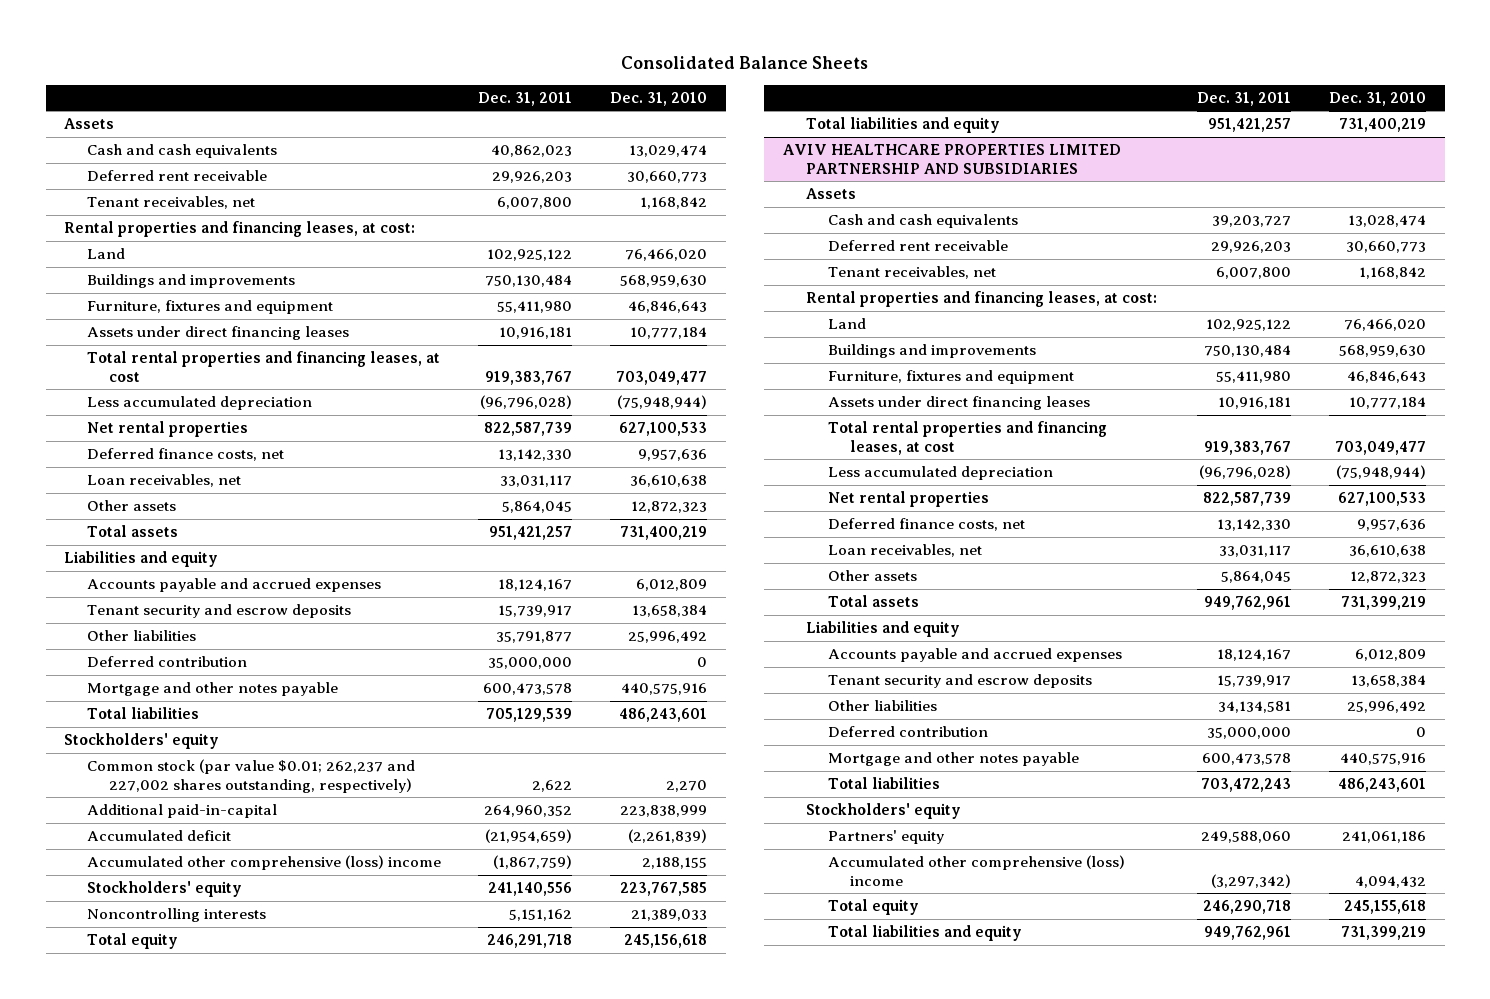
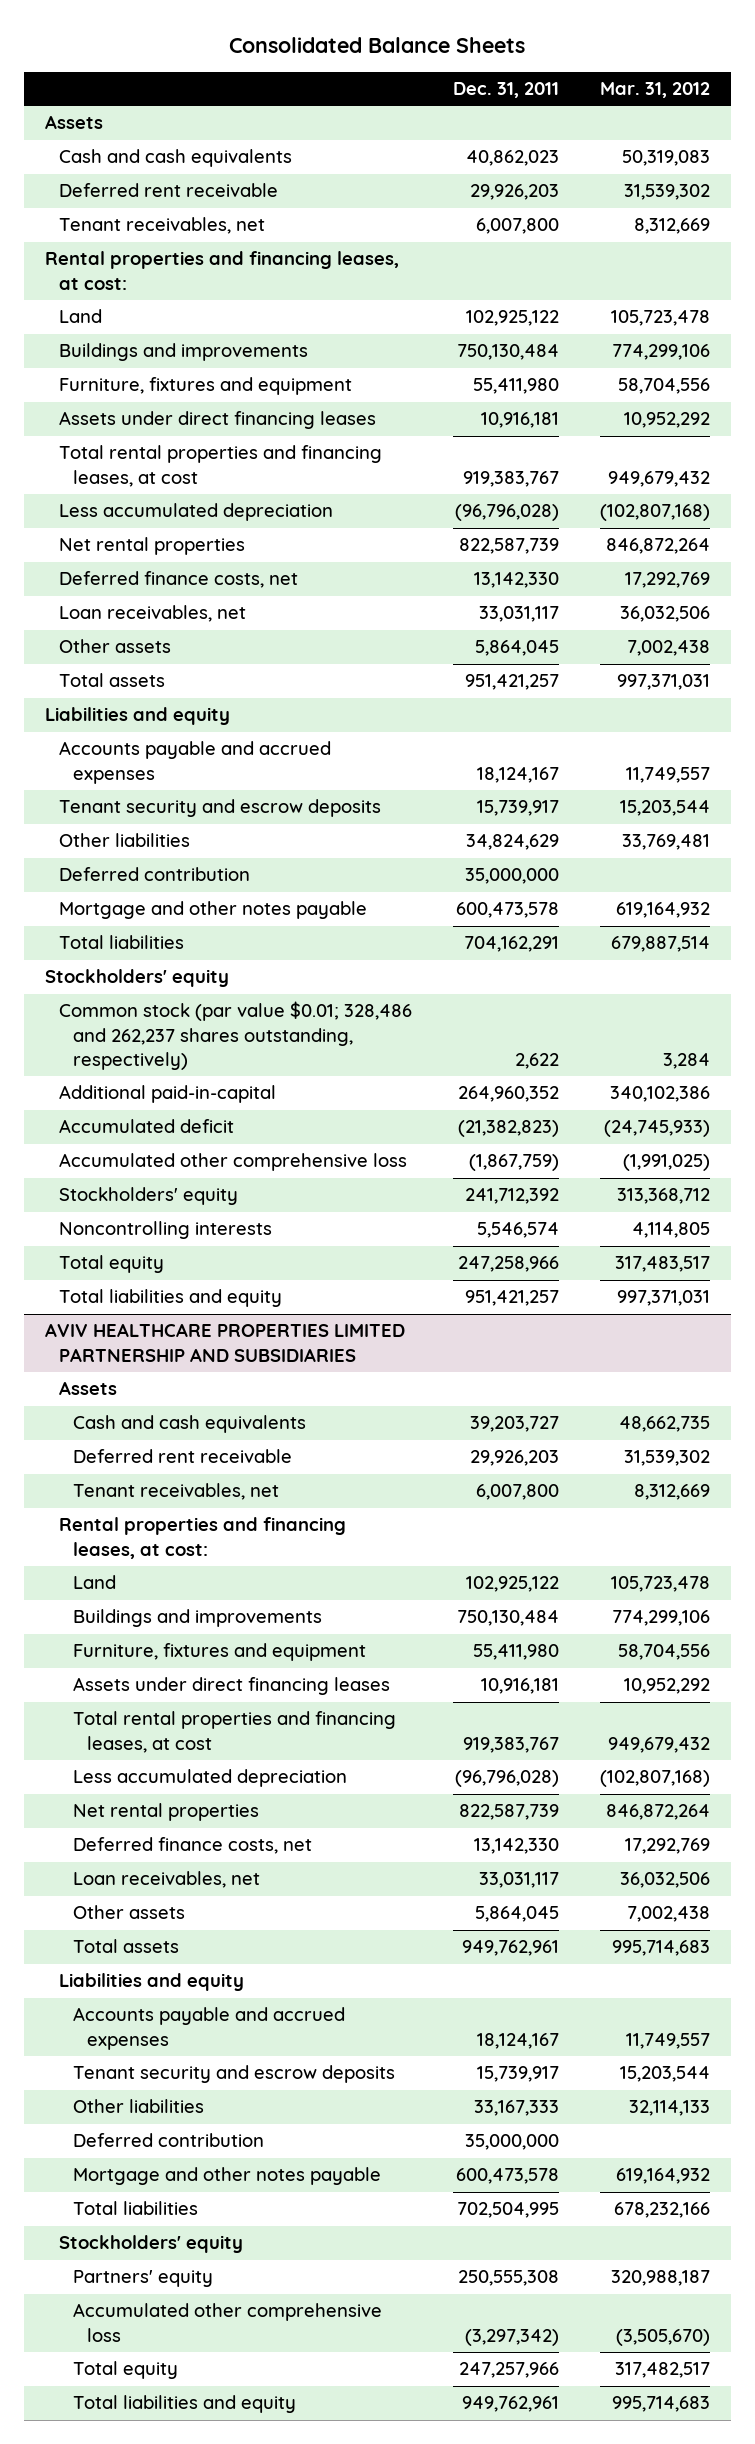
[610,91,708,106] Dec. 31, 2010 -> none
none -> [600,82,711,99] Mar. 31, 2012
[496,631,573,644] 35,791,877 -> [465,834,559,851] 34,824,629
[486,708,573,723] 705,129,539 -> [463,936,559,953] 704,162,291
[86,759,415,793] Common stock (par value $0.01; 262,237 and 227,002 shares outstanding, respectively) -> [58,1001,412,1070] Common stock (par value $0.01; 328,486 and 262,237 shares outstanding, respectively)
[485,829,573,844] (21,954,659) -> [457,1120,559,1138] (21,382,823)
[86,855,441,871] Accumulated other comprehensive (loss) income -> [58,1153,407,1172] Accumulated other comprehensive loss
[488,882,573,897] 241,140,556 -> [464,1188,559,1205] 241,712,392
[509,909,573,922] 5,151,162 -> [476,1222,559,1239] 5,546,574
[487,934,573,949] 246,291,718 -> [457,1256,559,1273] 247,258,966
[1218,701,1292,714] 34,134,581 -> [473,2100,559,2117] 33,167,333
[1201,778,1292,793] 703,472,243 -> [456,2202,559,2219] 702,504,995
[1201,831,1292,844] 249,588,060 -> [457,2270,559,2287] 250,555,308
[827,855,1125,886] Accumulated other comprehensive (loss) income -> [72,2303,382,2342] Accumulated other comprehensive loss
[1203,900,1292,915] 246,290,718 -> [458,2362,559,2379] 247,257,966

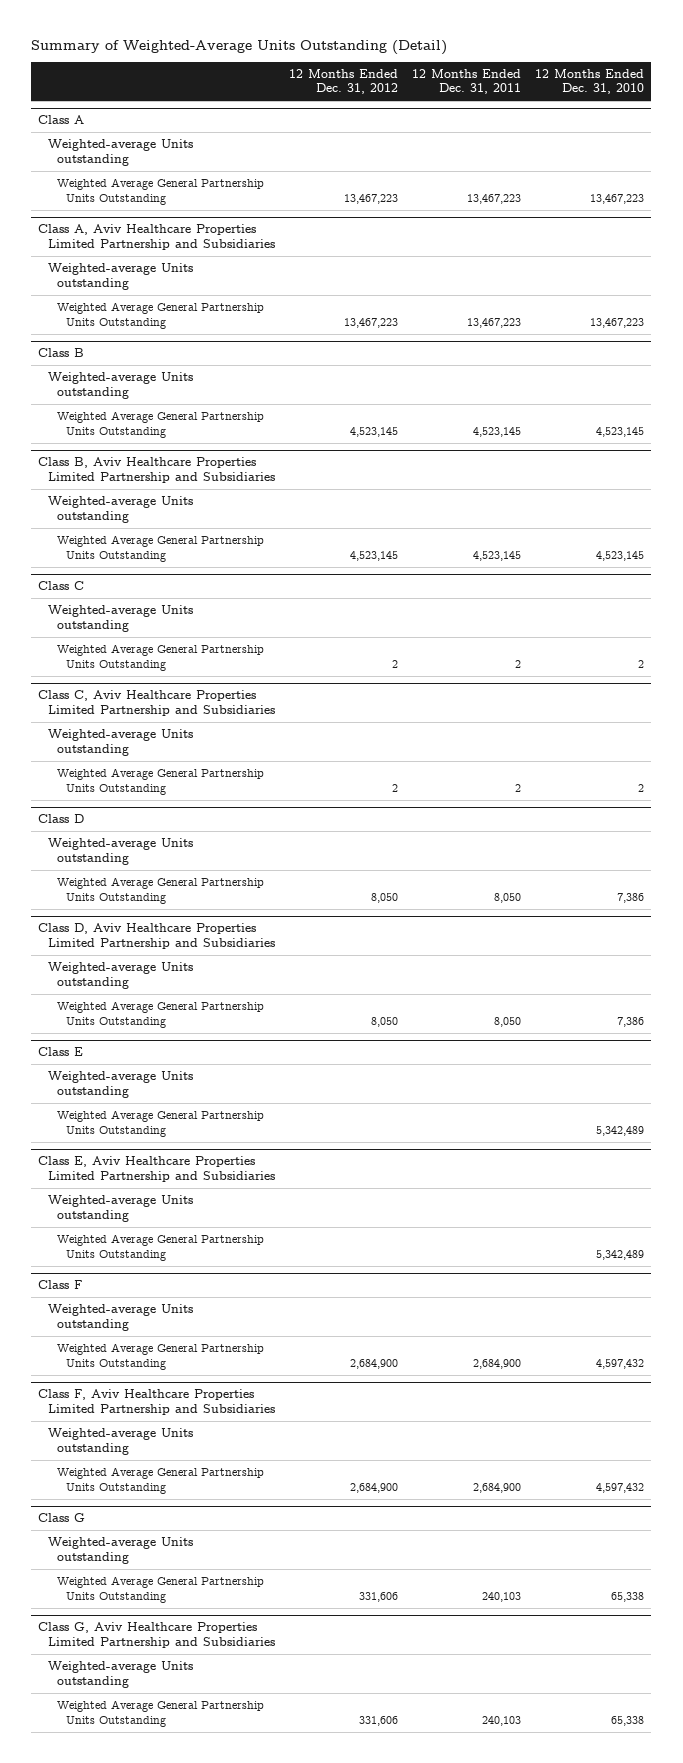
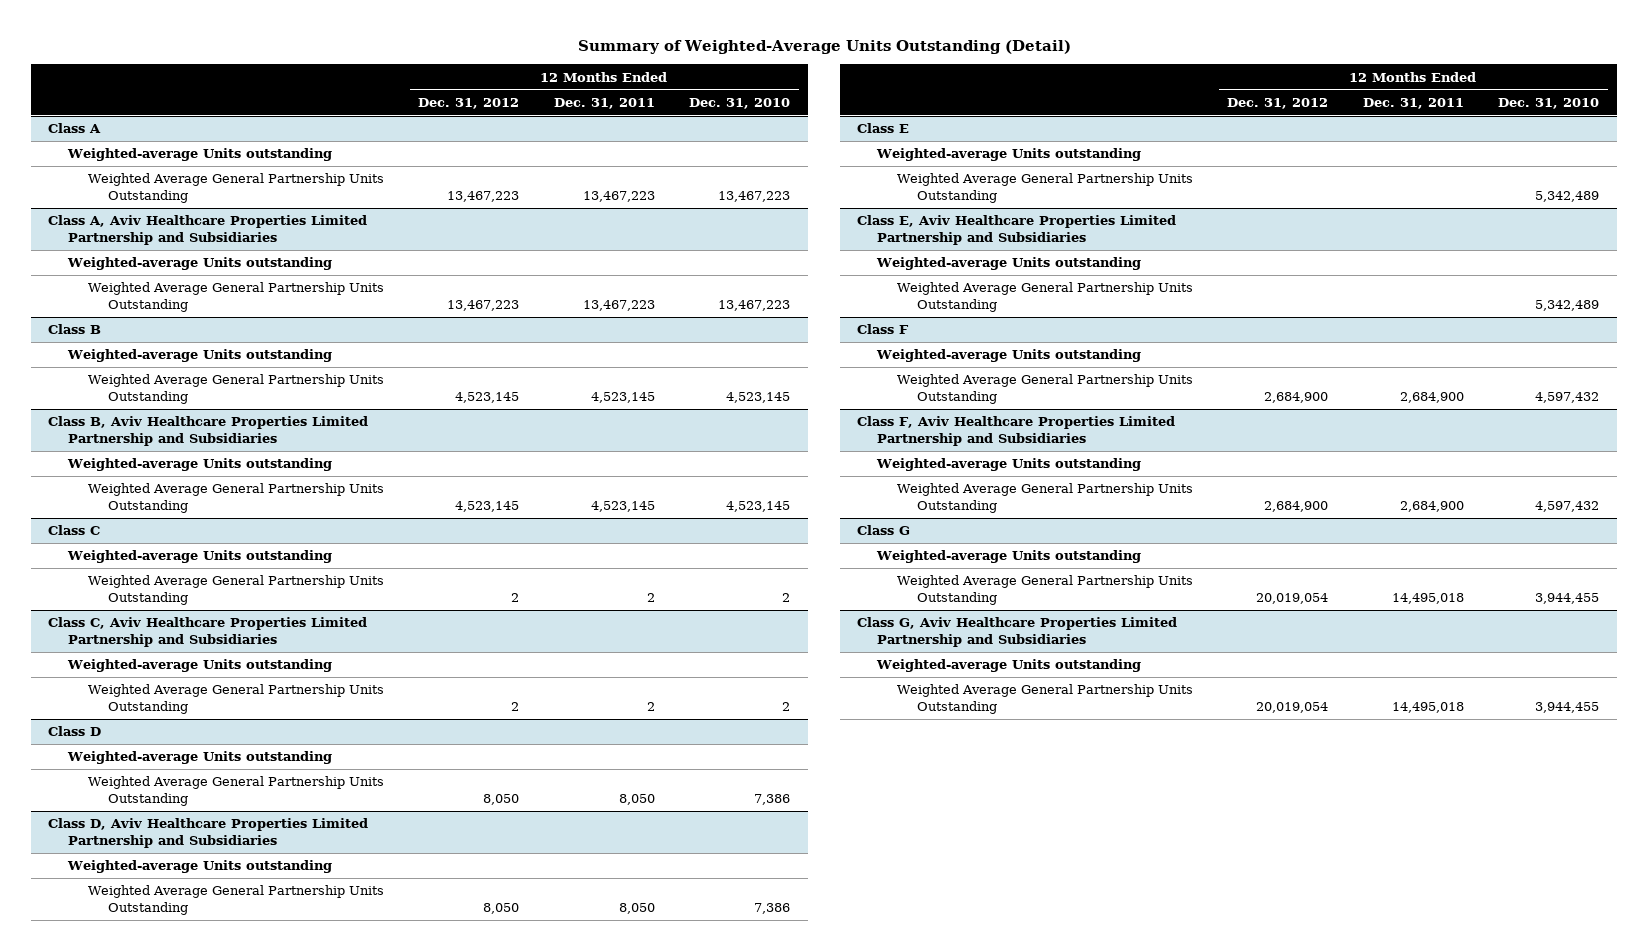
[358,1591,398,1602] 331,606 -> [1256,592,1329,604] 20,019,054
[481,1591,521,1602] 240,103 -> [1391,592,1464,604] 14,495,018
[611,1591,645,1602] 65,338 -> [1535,592,1600,604] 3,944,455
[358,1715,398,1726] 331,606 -> [1256,701,1329,713] 20,019,054
[481,1715,521,1726] 240,103 -> [1391,701,1464,713] 14,495,018
[611,1715,645,1726] 65,338 -> [1535,701,1600,713] 3,944,455

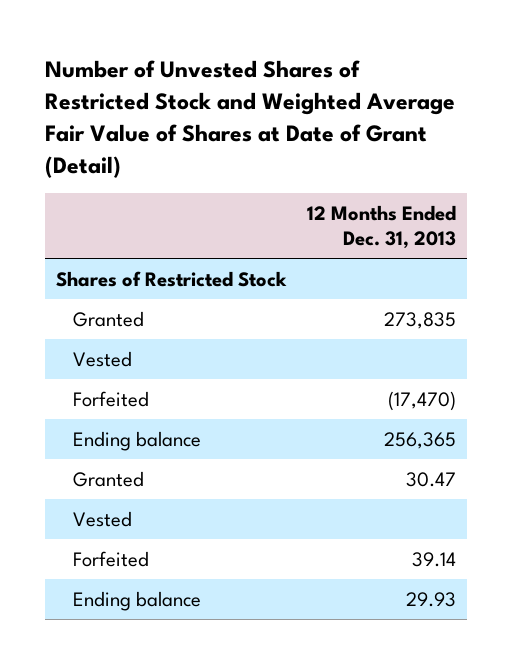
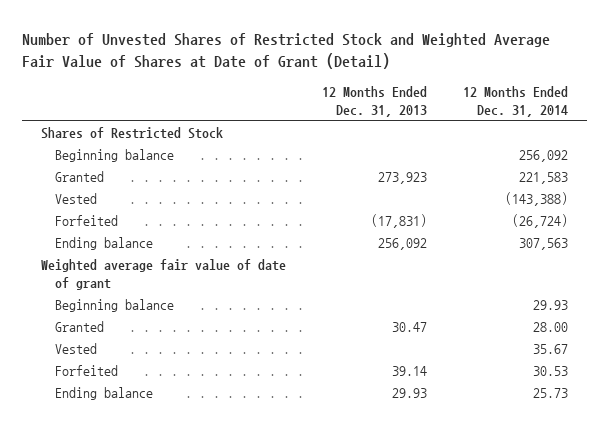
none -> [463,85,569,117] 12 Months Ended Dec. 31, 2014
none -> [54,148,174,162] Beginning balance
[384,311,457,329] 273,835 -> [378,171,428,184] 273,923
[388,390,457,411] (17,470) -> [371,213,428,228] (17,831)
[384,431,457,449] 256,365 -> [378,237,428,250] 256,092
none -> [40,258,286,290] Weighted average fair value of date of grant
none -> [54,298,174,312] Beginning balance

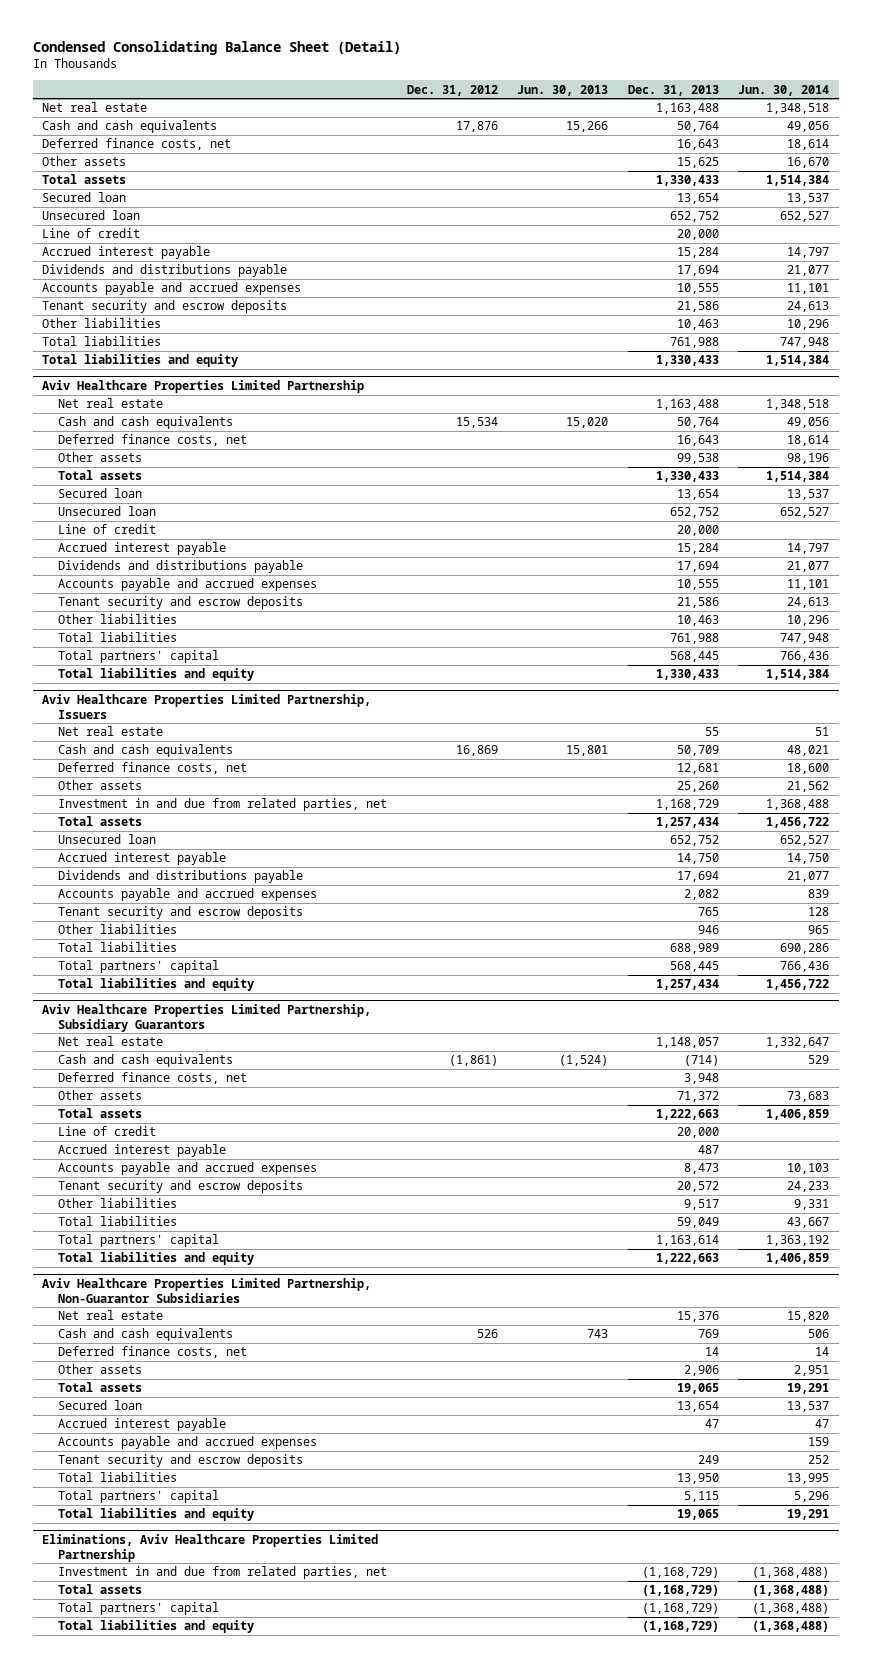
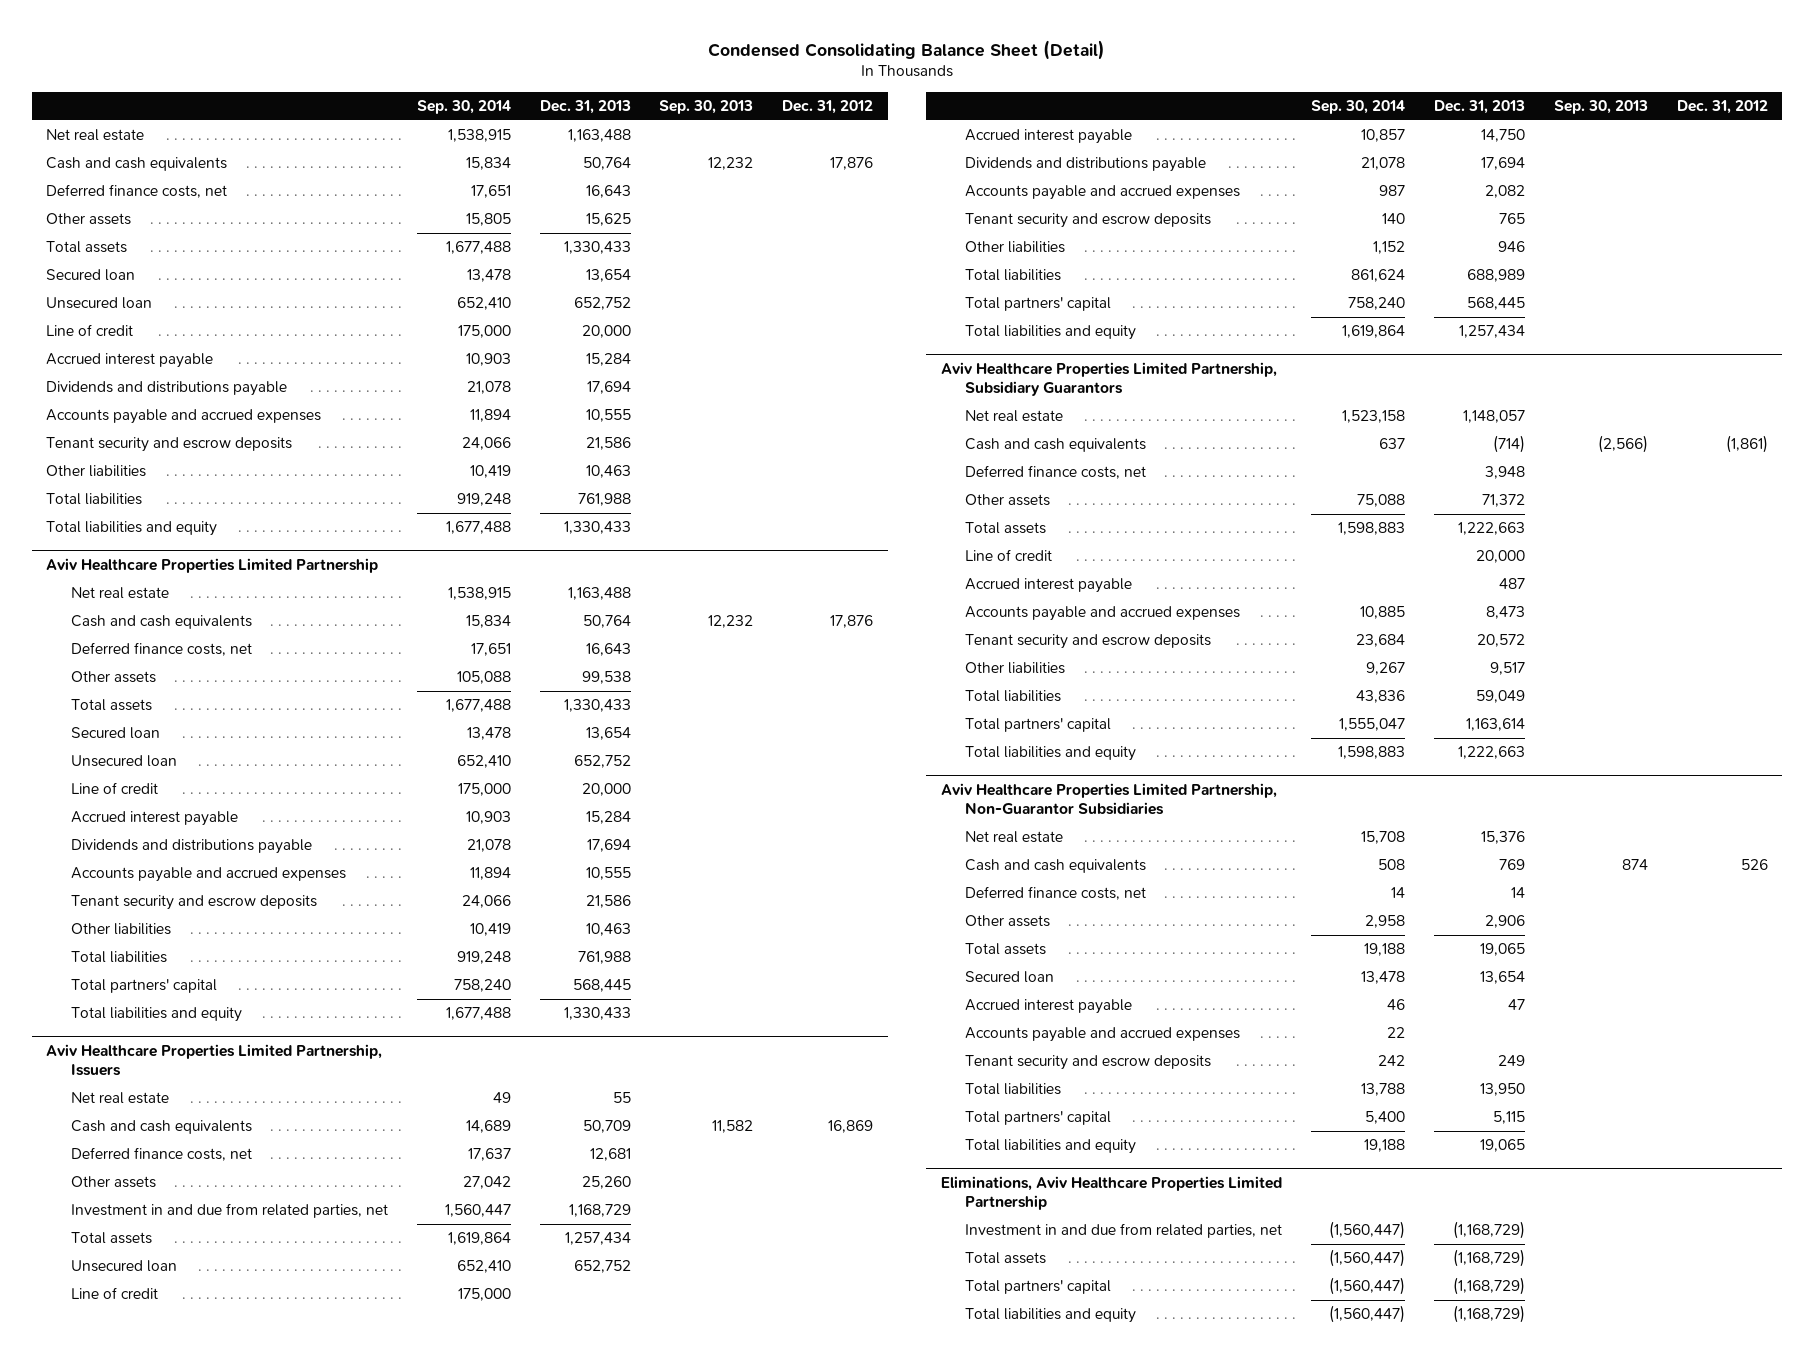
[517,84,609,96] Jun. 30, 2013 -> none
[737,84,829,96] Jun. 30, 2014 -> none
none -> [416,100,511,115] Sep. 30, 2014
none -> [659,100,754,115] Sep. 30, 2013
[455,417,498,429] 15,534 -> [830,615,874,629] 17,876
none -> [70,1287,158,1300] Line of credit

